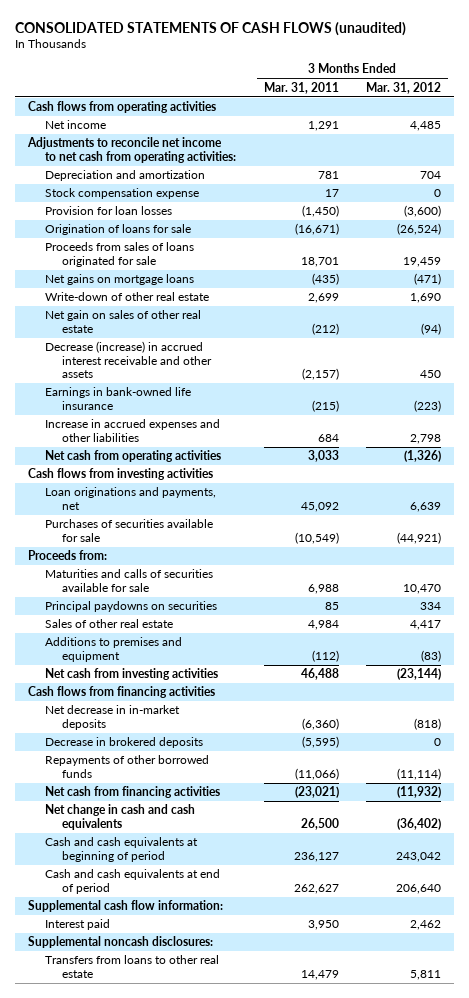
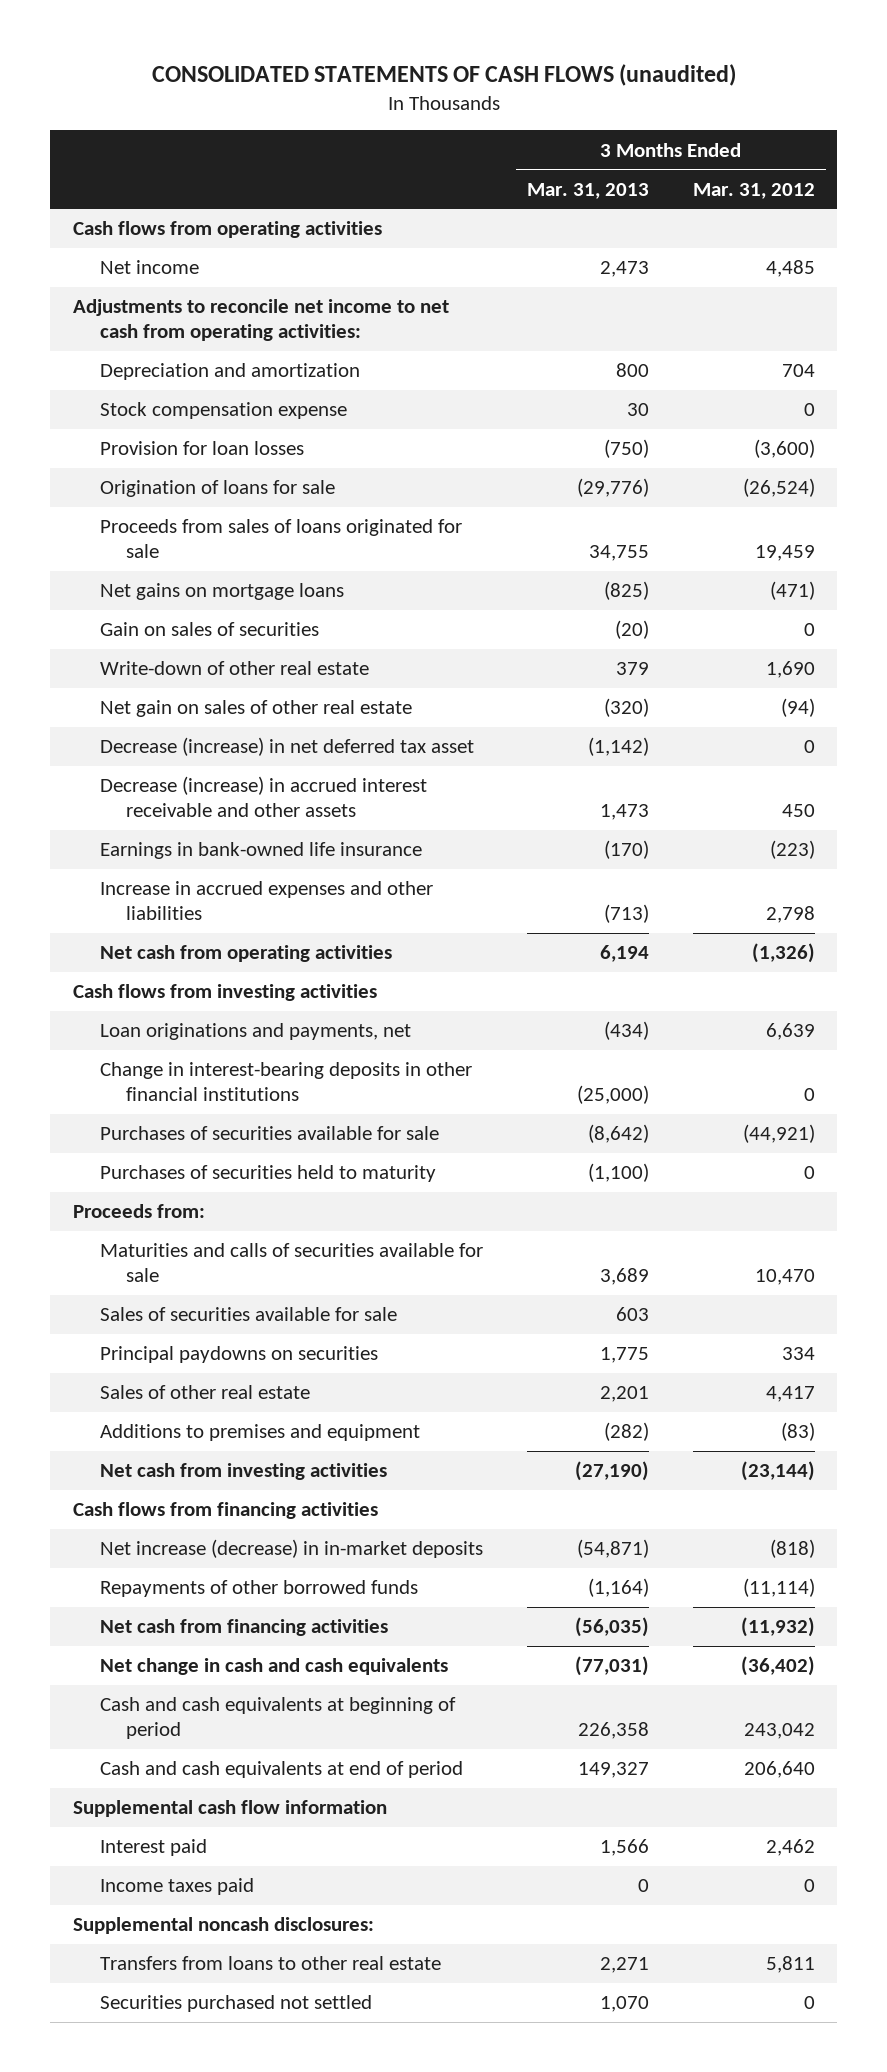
[263,81,339,94] Mar. 31, 2011 -> none
none -> [526,182,649,199] Mar. 31, 2013
none -> [99,622,319,637] Gain on sales of securities
none -> [99,737,474,757] Decrease (increase) in net deferred tax asset
none -> [99,1062,472,1101] Change in interest-bearing deposits in other financial institutions
none -> [99,1165,436,1183] Purchases of securities held to maturity
none -> [99,1307,397,1322] Sales of securities available for sale
[45,737,204,749] Decrease in brokered deposits -> none
[45,705,181,730] Net decrease in in-market deposits -> [99,1539,483,1559] Net increase (decrease) in in-market deposits
[28,900,224,913] Supplemental cash flow information: -> [72,1800,387,1818] Supplemental cash flow information
none -> [99,1878,254,1896] Income taxes paid
none -> [99,1995,372,2013] Securities purchased not settled

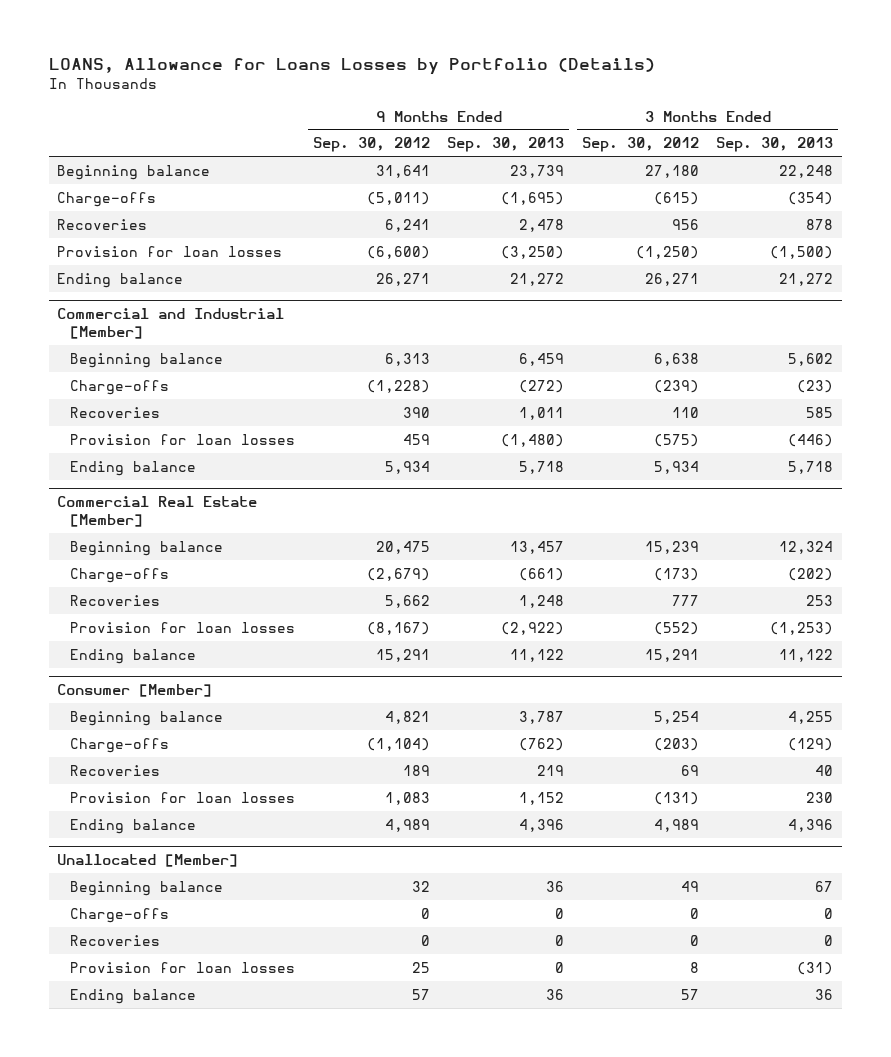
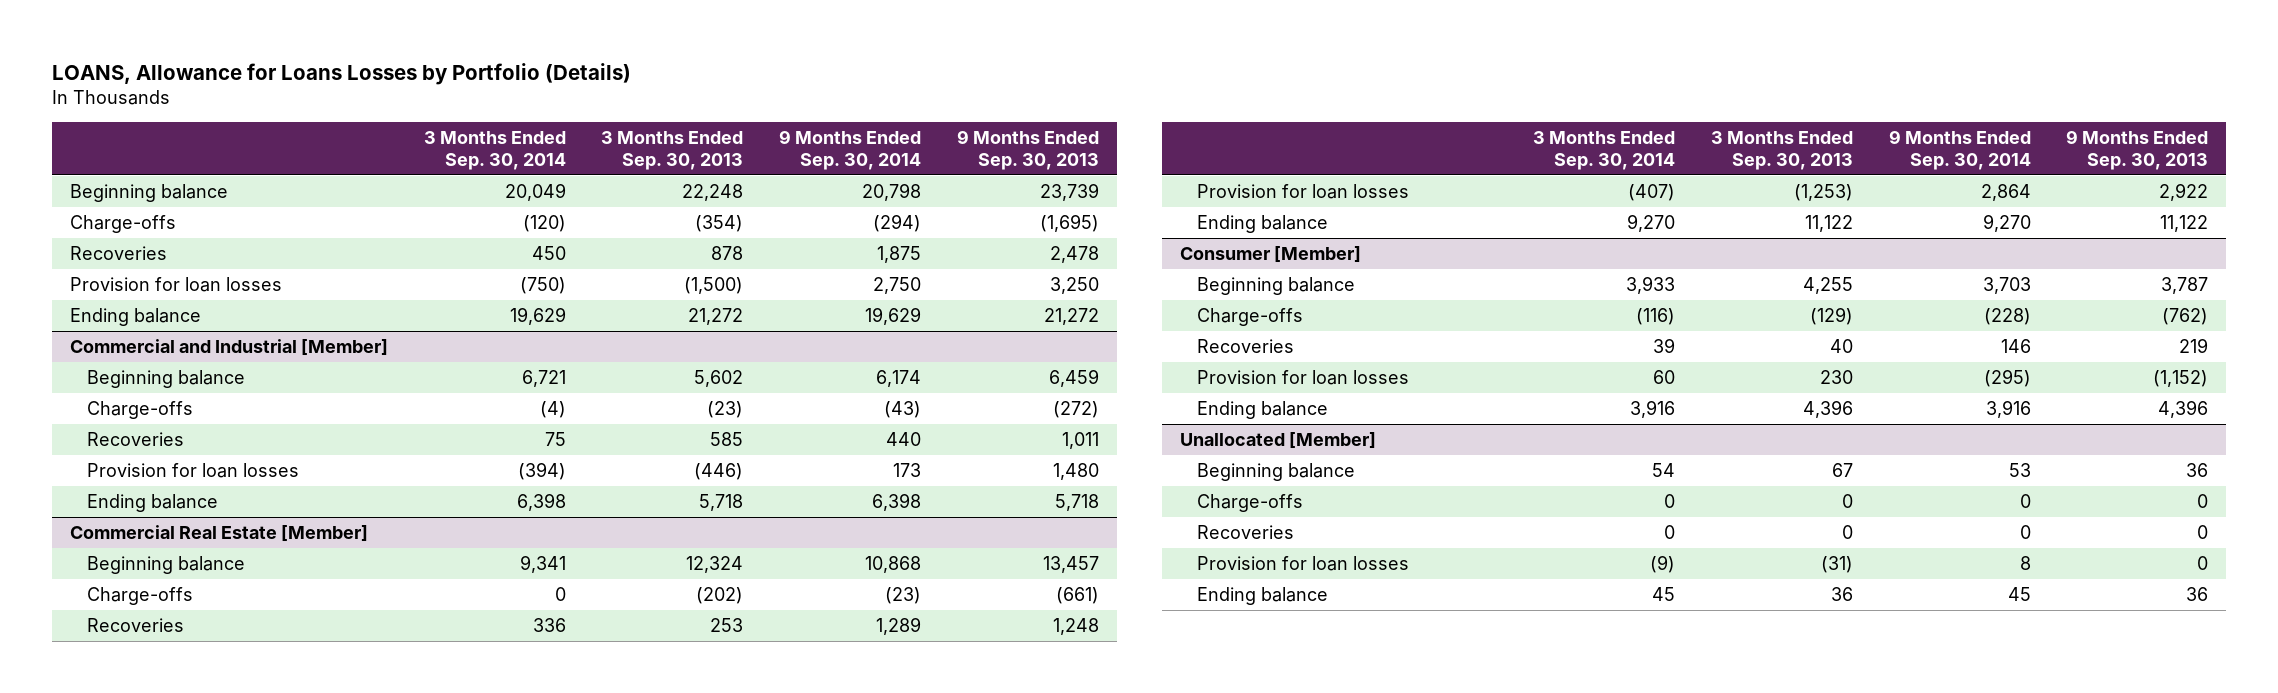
[312,137,430,153] Sep. 30, 2012 -> none
[581,137,699,153] Sep. 30, 2012 -> none
none -> [423,131,566,170] 3 Months Ended Sep. 30, 2014
none -> [779,130,922,170] 9 Months Ended Sep. 30, 2014
[501,245,565,259] (3,250) -> [1049,276,1099,294] 3,250
[501,433,565,447] (1,480) -> [1052,462,1099,480] 1,480
[501,621,565,635] (2,922) -> [2159,182,2209,201] 2,922
[519,791,565,805] 1,152 -> [2153,369,2209,387] (1,152)

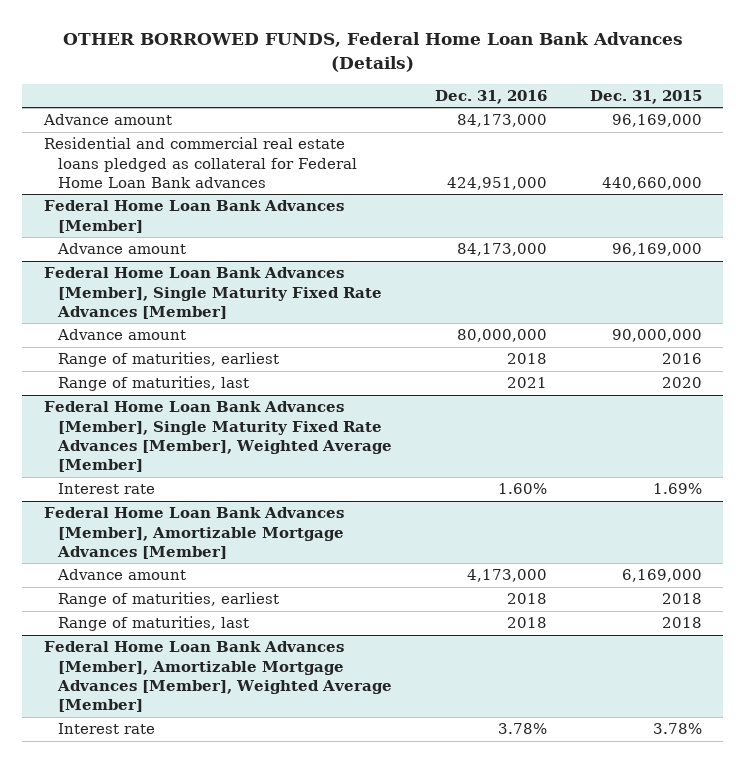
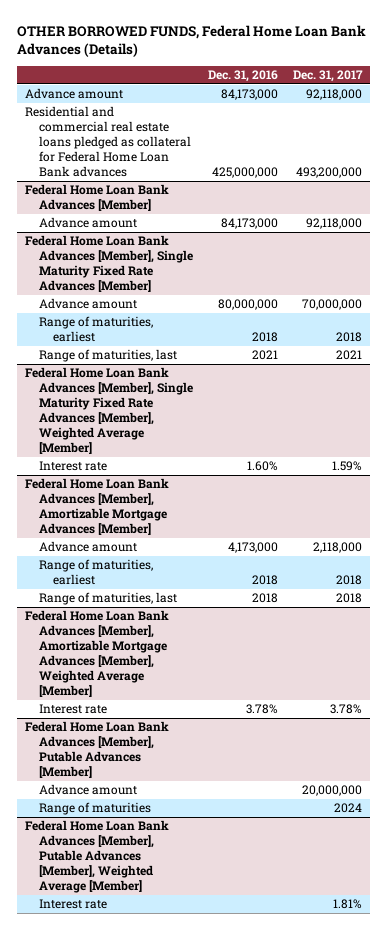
[589,90,702,105] Dec. 31, 2015 -> none
none -> [293,70,364,83] Dec. 31, 2017
[447,177,548,191] 424,951,000 -> [212,167,279,179] 425,000,000
none -> [24,721,169,779] Federal Home Loan Bank Advances [Member], Putable Advances [Member]
none -> [39,784,138,796] Advance amount
none -> [39,802,152,816] Range of maturities
none -> [24,820,169,894] Federal Home Loan Bank Advances [Member], Putable Advances [Member], Weighted Average [Member]
none -> [39,899,108,910] Interest rate

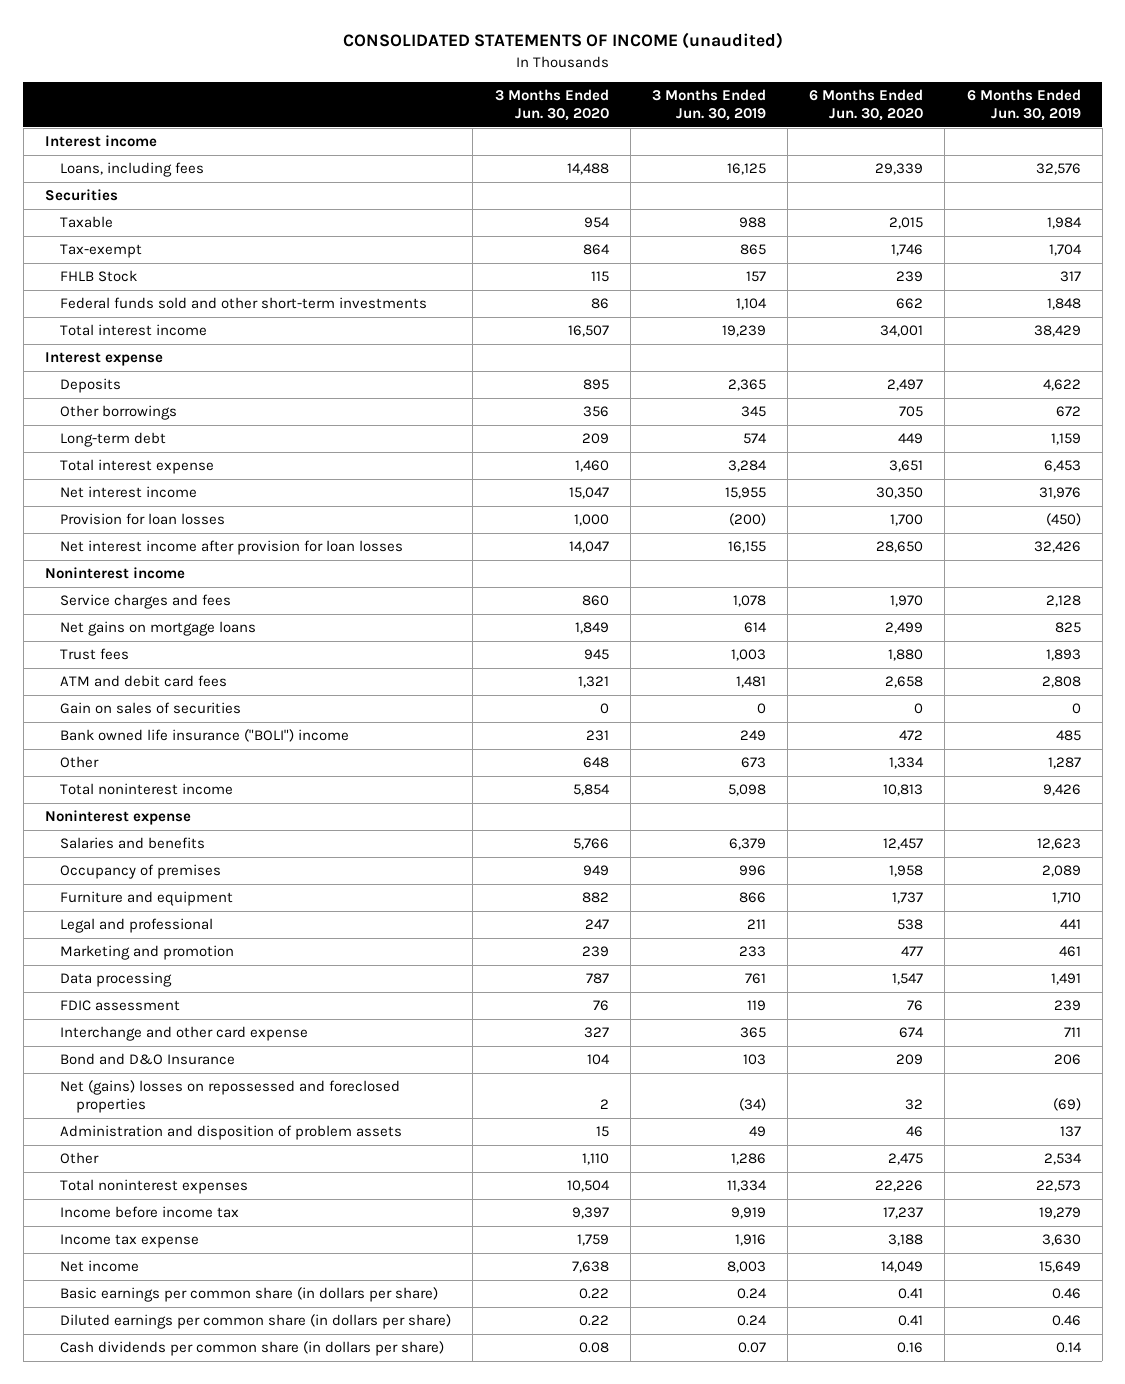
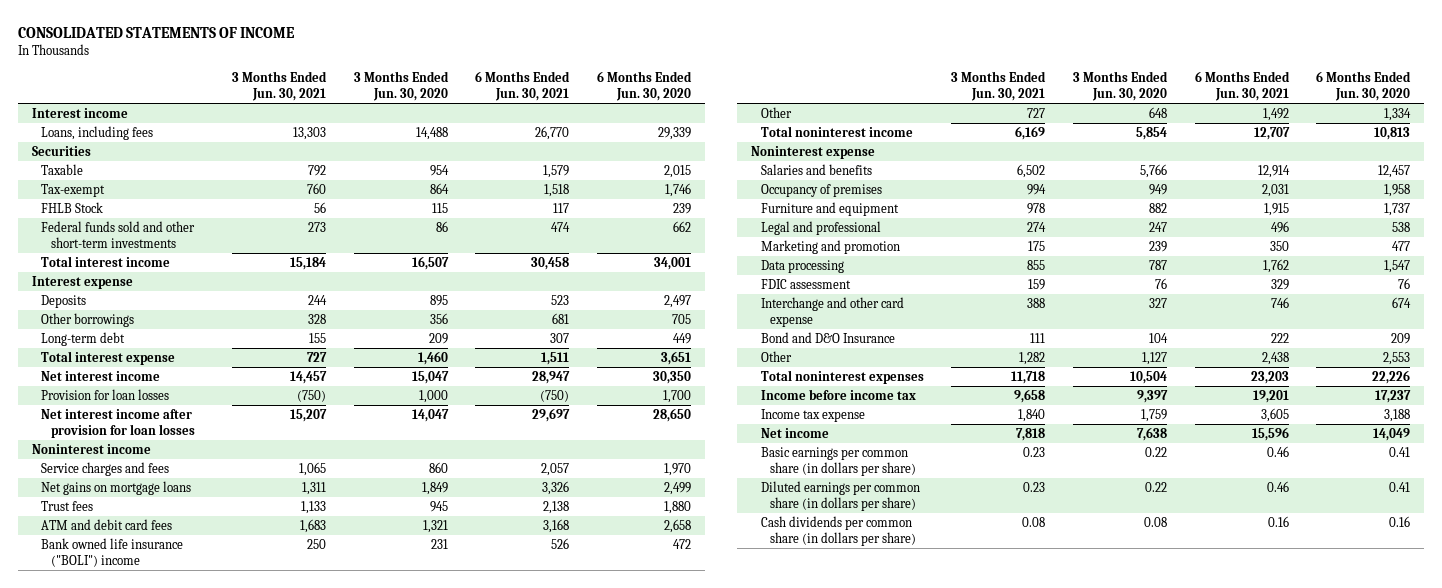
[342,32,783,50] CONSOLIDATED STATEMENTS OF INCOME (unaudited) -> [17,26,295,38] CONSOLIDATED STATEMENTS OF INCOME
[651,88,766,121] 3 Months Ended Jun. 30, 2019 -> none
[966,88,1081,121] 6 Months Ended Jun. 30, 2019 -> none
none -> [232,71,328,101] 3 Months Ended Jun. 30, 2021
none -> [475,71,571,101] 6 Months Ended Jun. 30, 2021
[60,702,242,715] Gain on sales of securities -> none
[60,1080,401,1114] Net (gains) losses on repossessed and foreclosed properties -> none
[60,1125,403,1141] Administration and disposition of problem assets -> none
[581,1153,609,1166] 1,110 -> [1141,352,1167,366] 1,127
[888,1153,924,1166] 2,475 -> [1383,352,1411,366] 2,553

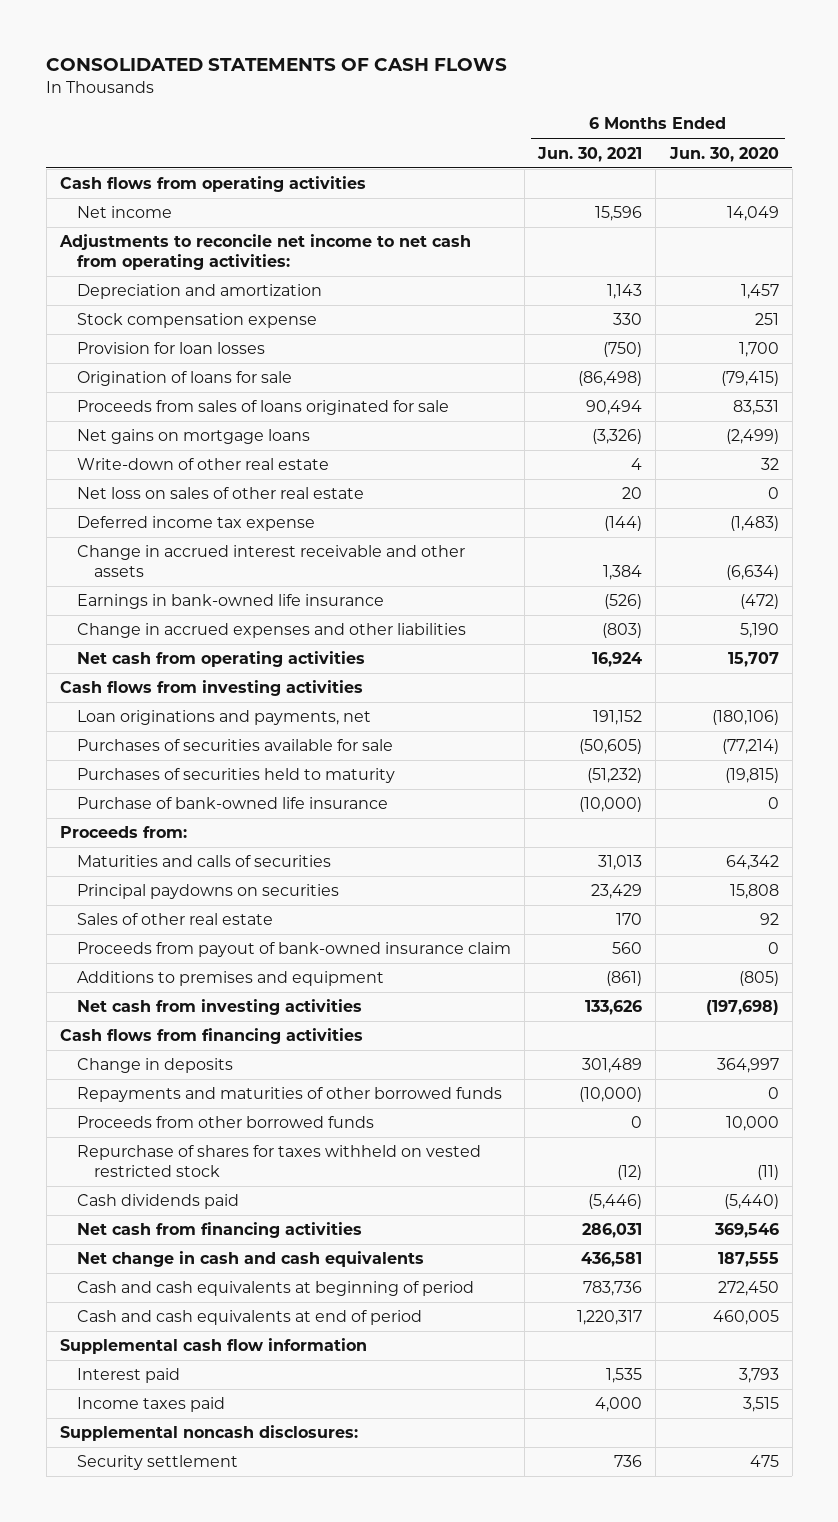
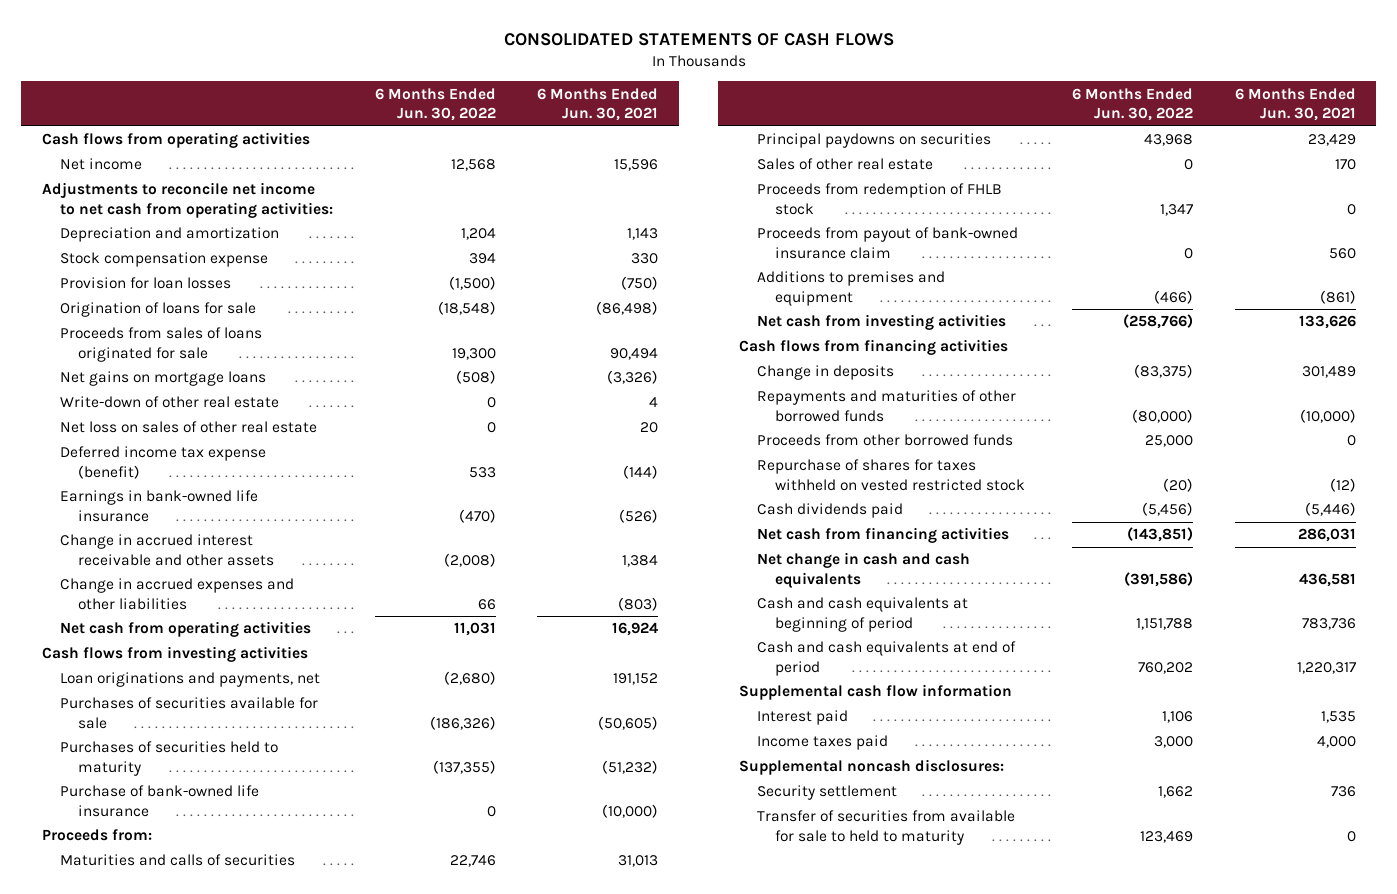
[668,146,779,162] Jun. 30, 2020 -> none
none -> [374,87,496,121] 6 Months Ended Jun. 30, 2022
[76,516,315,532] Deferred income tax expense -> [59,446,266,479] Deferred income tax expense (benefit)
[76,545,465,578] Change in accrued interest receivable and other assets -> [59,534,275,566] Change in accrued interest receivable and other assets
none -> [757,183,1003,215] Proceeds from redemption of FHLB stock
none -> [757,810,1016,845] Transfer of securities from available for sale to held to maturity

